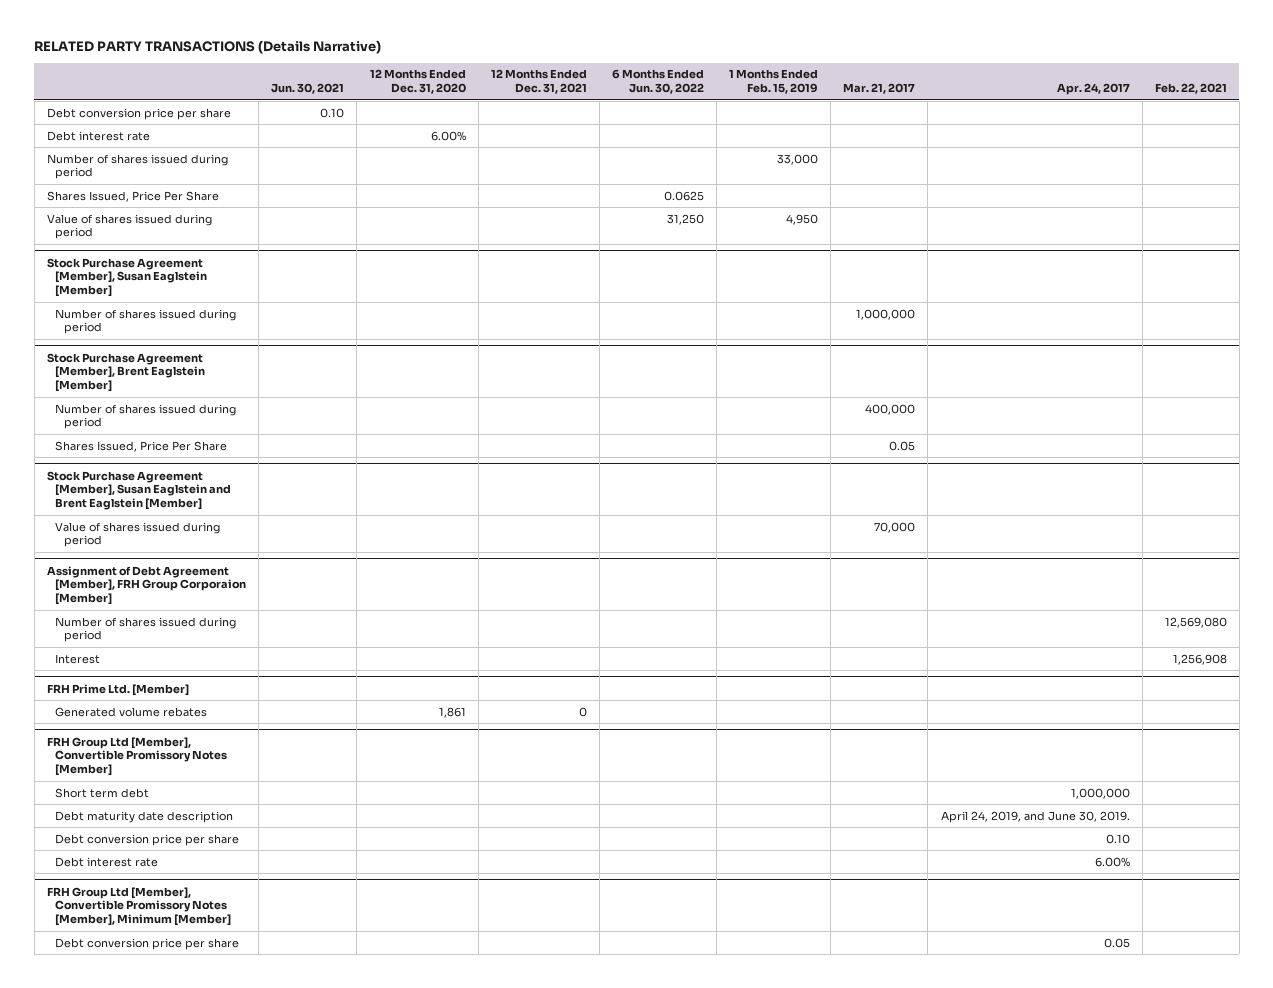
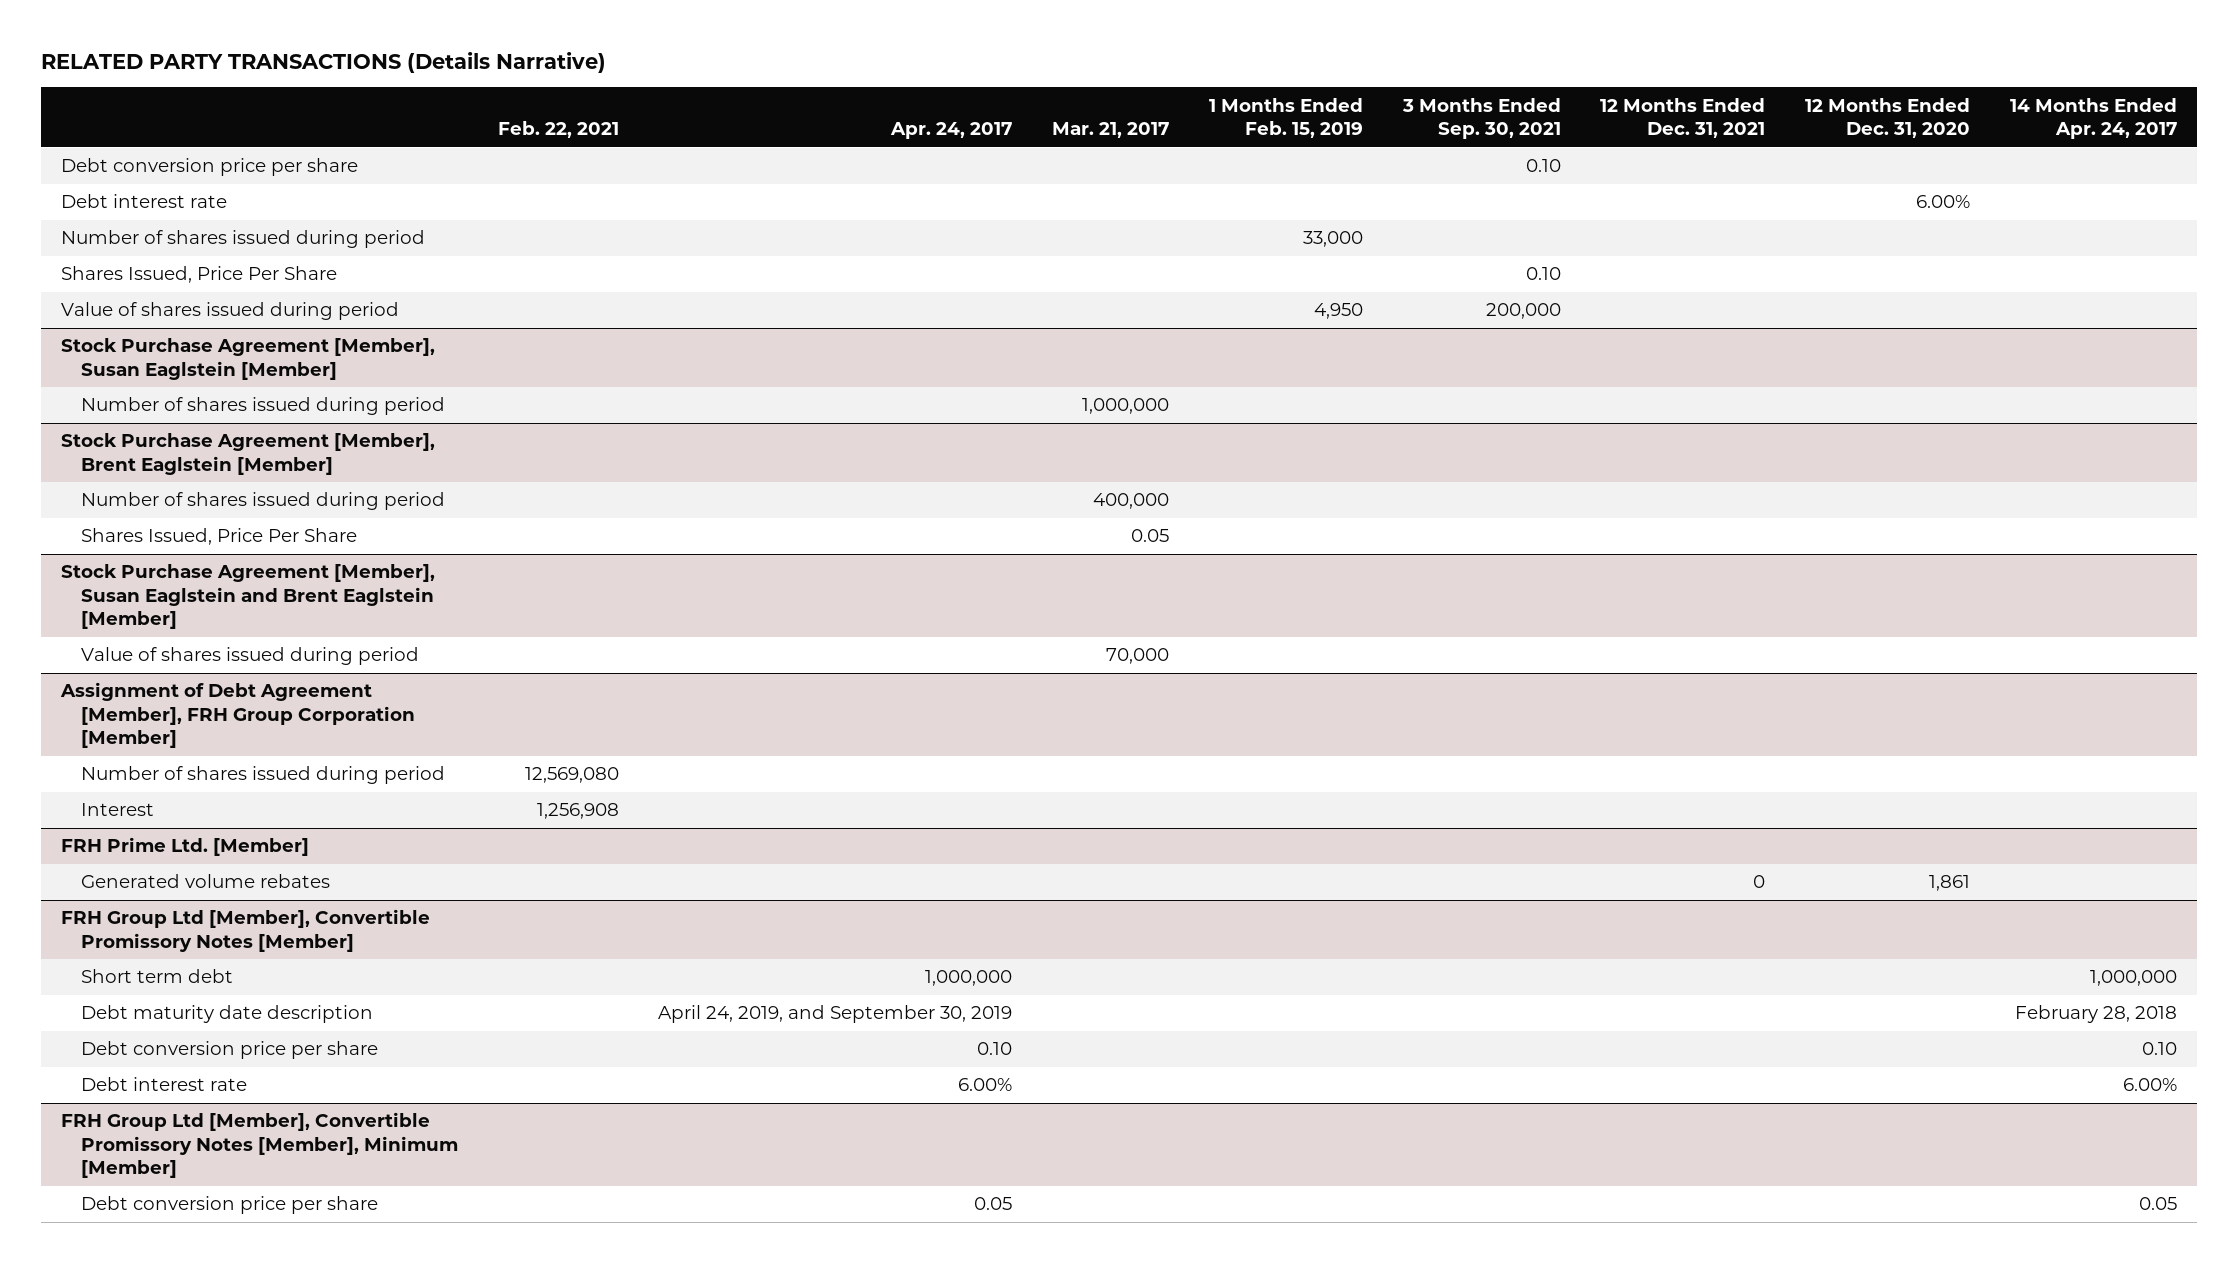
[271,83,345,95] Jun. 30, 2021 -> none
[611,69,704,95] 6 Months Ended Jun. 30, 2022 -> none
none -> [1401,97,1561,140] 3 Months Ended Sep. 30, 2021
none -> [2009,97,2177,140] 14 Months Ended Apr. 24, 2017
[46,565,247,606] Assignment of Debt Agreement [Member], FRH Group Corporaion [Member] -> [59,682,415,748] Assignment of Debt Agreement [Member], FRH Group Corporation [Member]
[940,810,1130,823] April 24, 2019, and June 30, 2019. -> [658,1005,1013,1024] April 24, 2019, and September 30, 2019

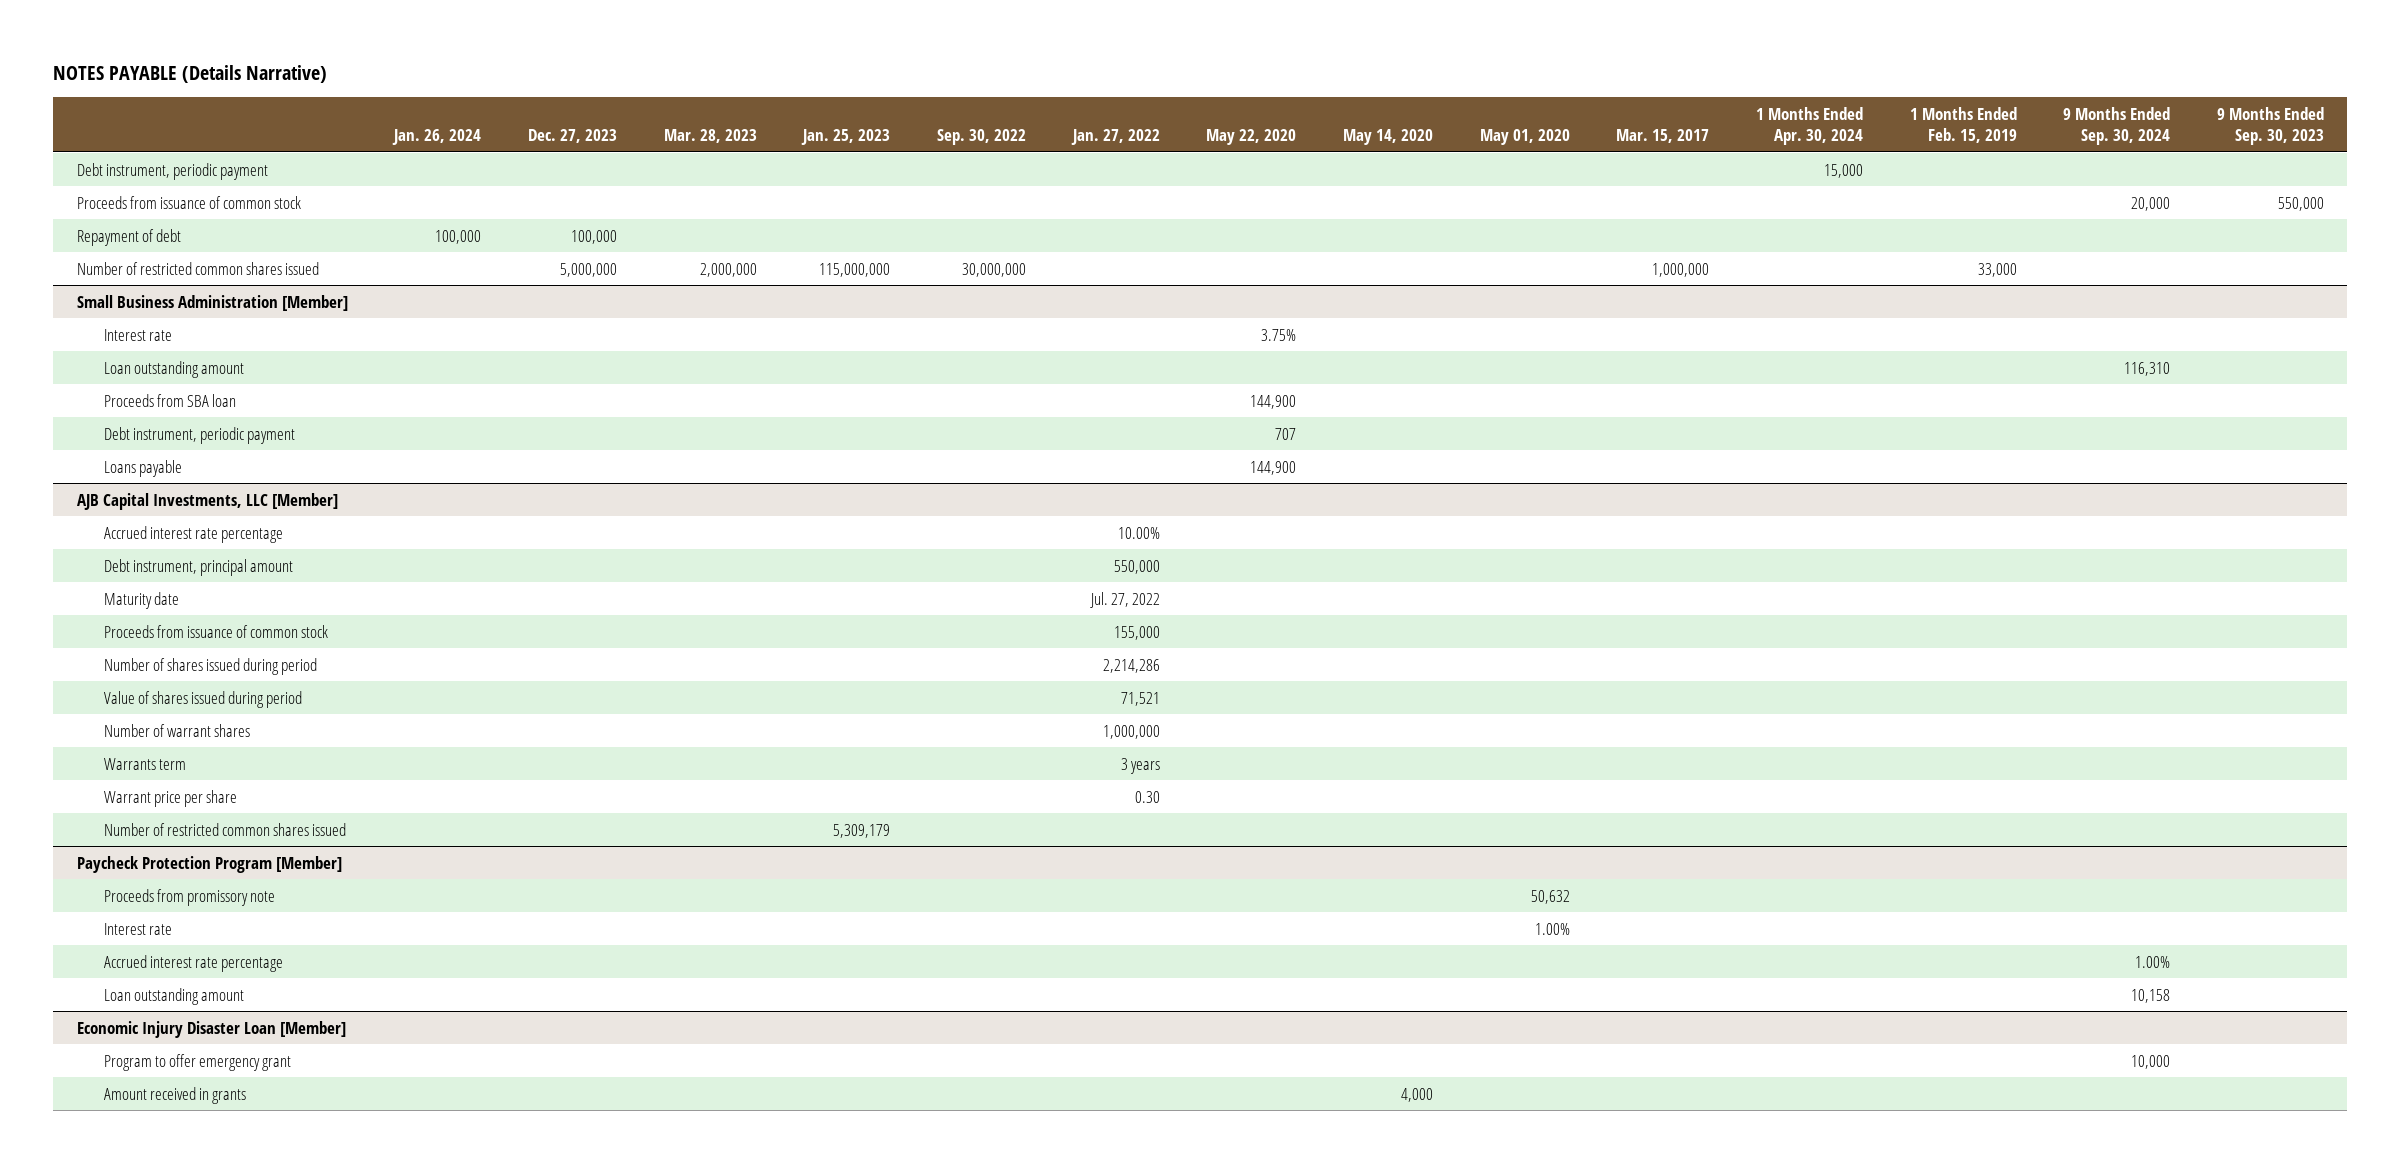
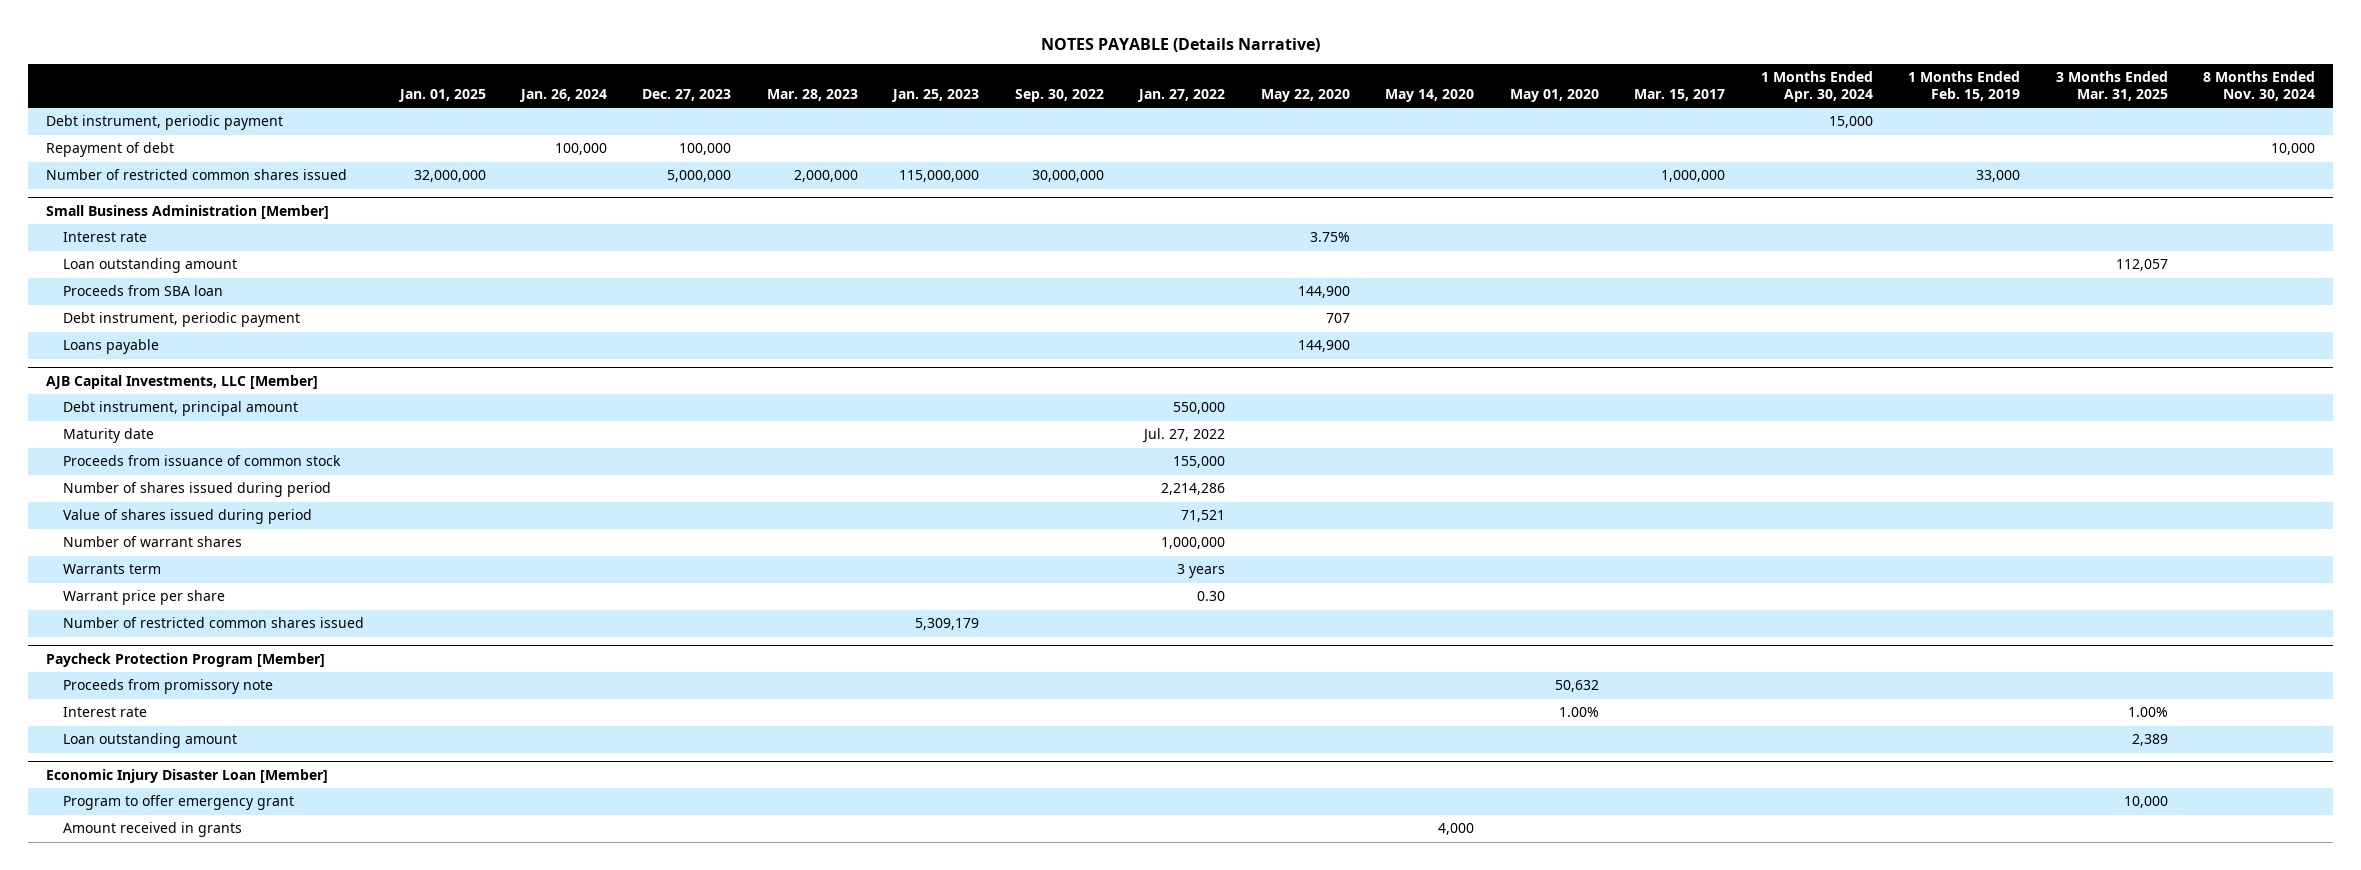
[2063,107,2171,146] 9 Months Ended Sep. 30, 2024 -> none
[2216,107,2324,146] 9 Months Ended Sep. 30, 2023 -> none
none -> [397,88,486,102] Jan. 01, 2025
none -> [2055,71,2168,101] 3 Months Ended Mar. 31, 2025
none -> [2203,71,2316,101] 8 Months Ended Nov. 30, 2024
[76,195,301,209] Proceeds from issuance of common stock -> none
[104,525,284,543] Accrued interest rate percentage -> none
[104,954,284,972] Accrued interest rate percentage -> none

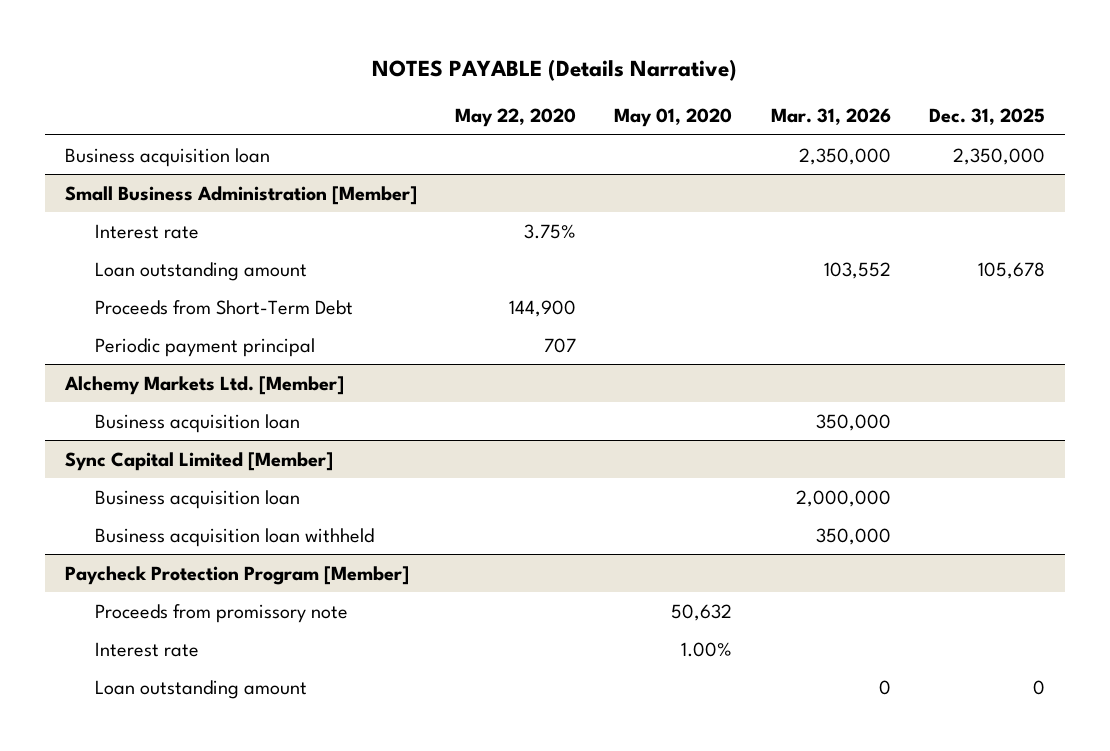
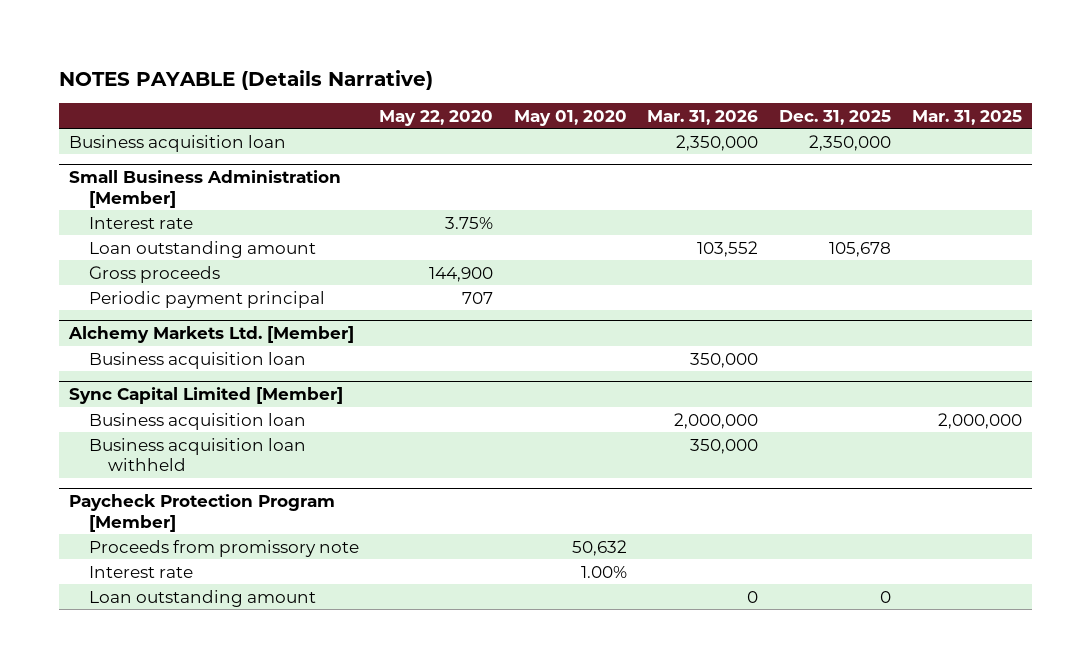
none -> [911,109,1022,125] Mar. 31, 2025
[95,299,354,315] Proceeds from Short-Term Debt -> [88,265,220,283] Gross proceeds

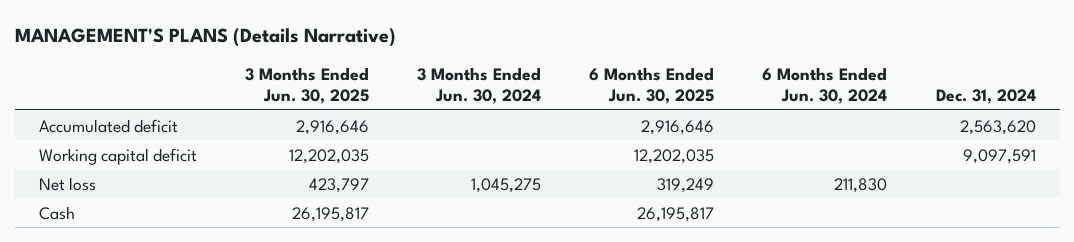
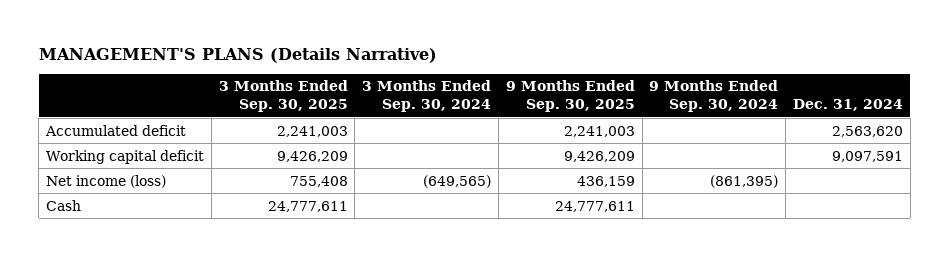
[244,66,369,104] 3 Months Ended Jun. 30, 2025 -> none
[417,66,542,104] 3 Months Ended Jun. 30, 2024 -> none
[589,66,715,104] 6 Months Ended Jun. 30, 2025 -> none
[762,66,888,104] 6 Months Ended Jun. 30, 2024 -> none
none -> [218,80,348,113] 3 Months Ended Sep. 30, 2025
none -> [362,80,492,113] 3 Months Ended Sep. 30, 2024
none -> [505,80,635,113] 9 Months Ended Sep. 30, 2025
none -> [649,80,779,113] 9 Months Ended Sep. 30, 2024
[38,176,96,191] Net loss -> [45,174,166,188] Net income (loss)

